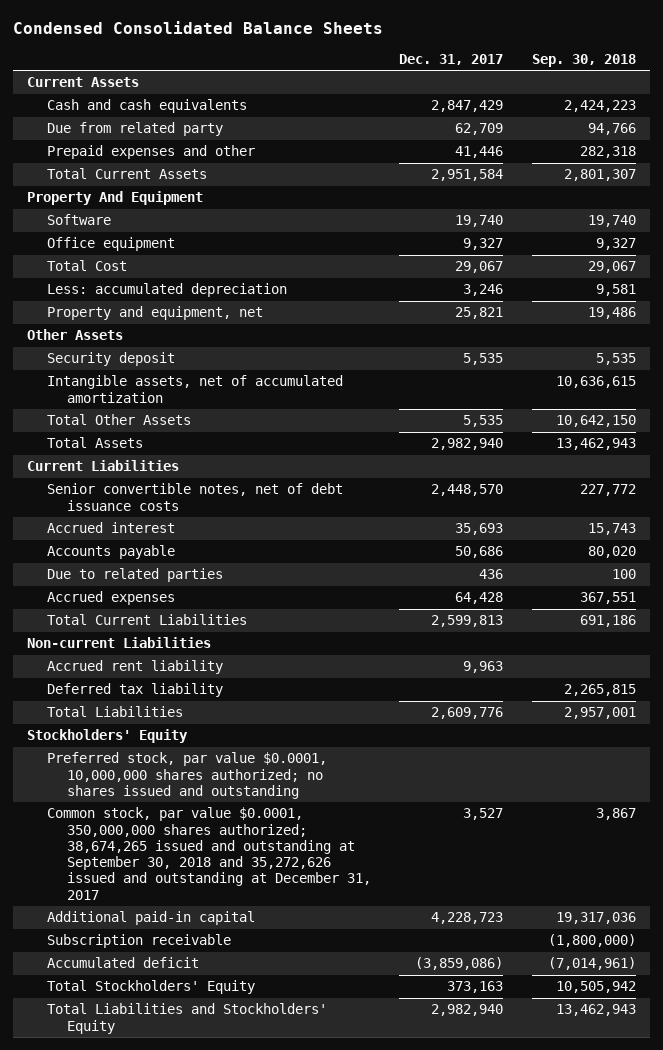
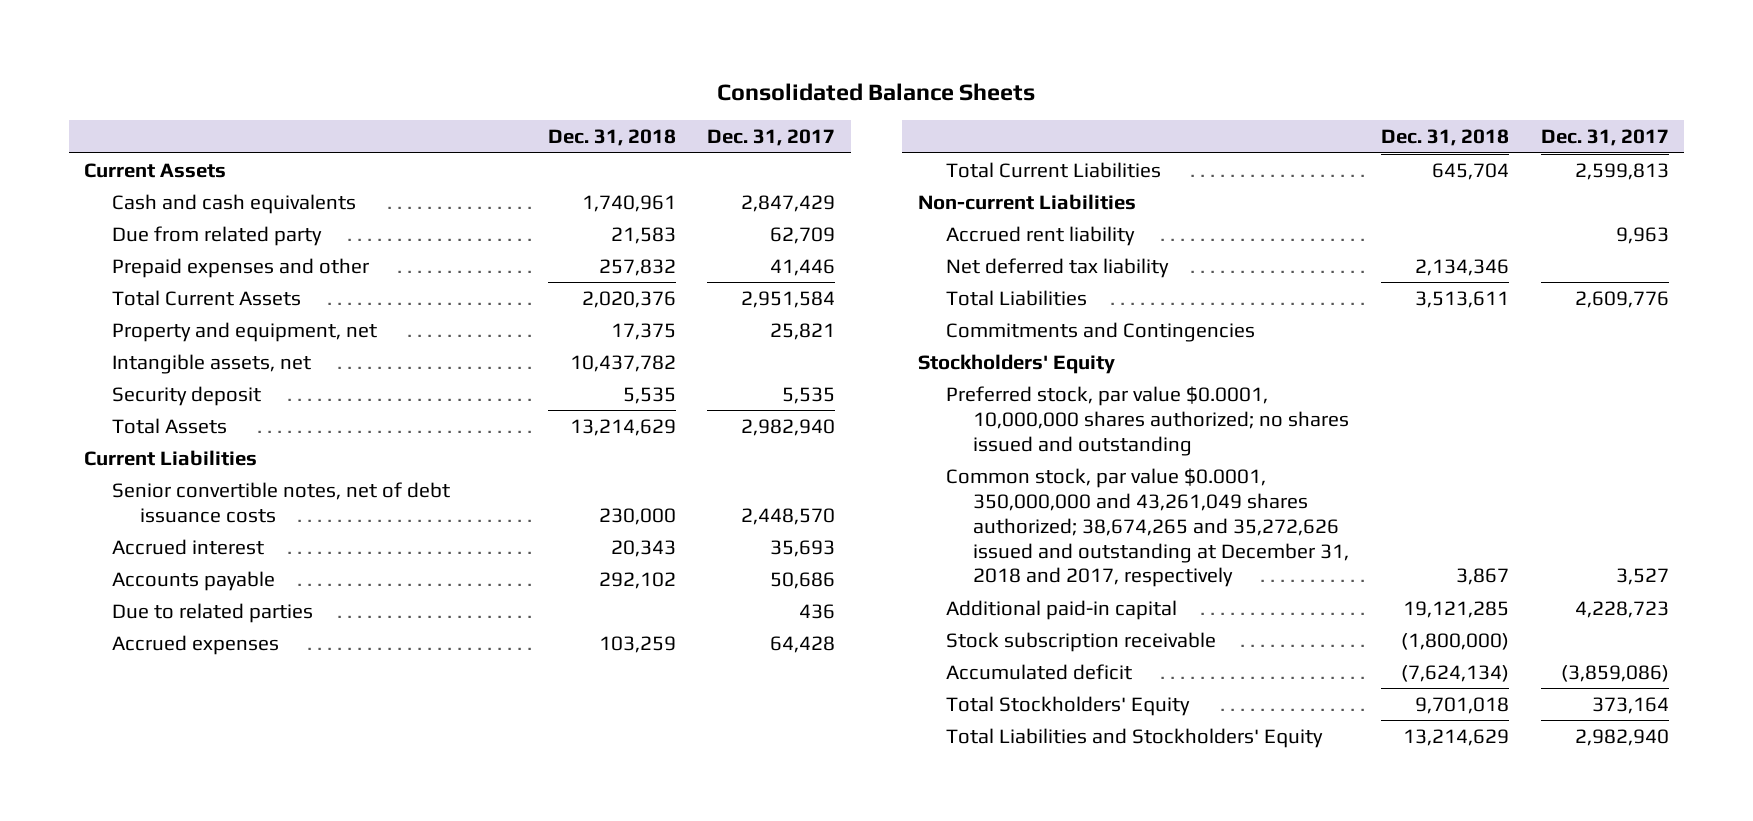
[12,20,383,34] Condensed Consolidated Balance Sheets -> [717,83,1036,102] Consolidated Balance Sheets
[531,53,636,67] Sep. 30, 2018 -> none
none -> [547,129,676,147] Dec. 31, 2018
[26,191,203,206] Property And Equipment -> none
[46,214,111,226] Software -> none
[46,237,175,252] Office equipment -> none
[46,260,127,272] Total Cost -> none
[46,283,287,298] Less: accumulated depreciation -> none
[26,329,123,341] Other Assets -> none
none -> [112,353,312,374] Intangible assets, net
[46,375,343,403] Intangible assets, net of accumulated amortization -> none
[46,414,191,426] Total Other Assets -> none
[46,683,223,698] Deferred tax liability -> [945,257,1169,278] Net deferred tax liability
none -> [945,321,1255,342] Commitments and Contingencies
[46,807,371,900] Common stock, par value $0.0001, 350,000,000 shares authorized; 38,674,265 issued and outstanding at September 30, 2018 and 35,272,626 issued and outstanding at December 31, 2017 -> [945,467,1350,588] Common stock, par value $0.0001, 350,000,000 and 43,261,049 shares authorized; 38,674,265 and 35,272,626 issued and outstanding at December 31, 2018 and 2017, respectively
[46,934,231,949] Subscription receivable -> [945,631,1216,652] Stock subscription receivable
[447,981,504,994] 373,163 -> [1591,696,1669,714] 373,164

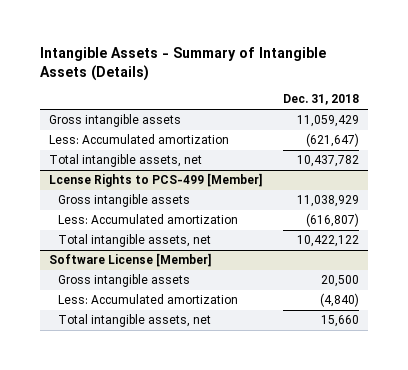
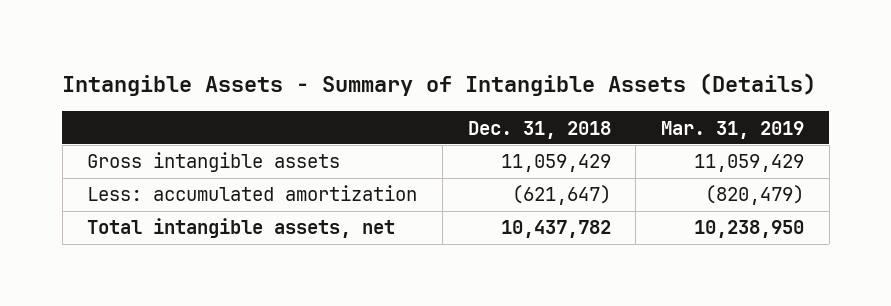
none -> [661,120,805,139] Mar. 31, 2019
[49,134,230,145] Less: Accumulated amortization -> [87,185,418,202] Less: accumulated amortization
[49,173,264,188] Lcense Rights to PCS-499 [Member] -> none
[58,194,191,208] Gross intangible assets -> none
[58,214,239,225] Less: Accumulated amortization -> none
[58,234,212,248] Total intangible assets, net -> none
[49,253,213,268] Software License [Member] -> none
[58,274,191,288] Gross intangible assets -> none
[58,294,239,305] Less: Accumulated amortization -> none
[58,314,212,328] Total intangible assets, net -> none

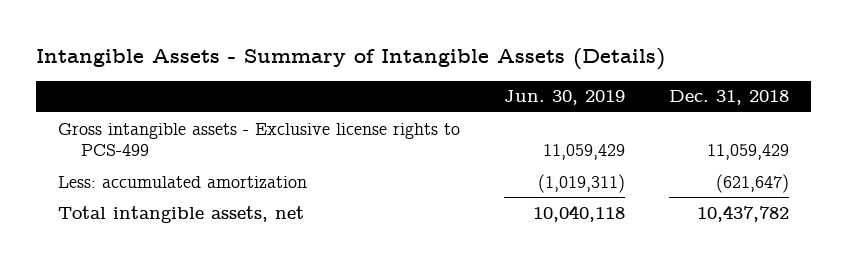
[661,120,805,139] Mar. 31, 2019 -> none
none -> [503,90,625,106] Jun. 30, 2019
[87,152,341,173] Gross intangible assets -> [57,122,460,157] Gross intangible assets - Exclusive license rights to PCS-499

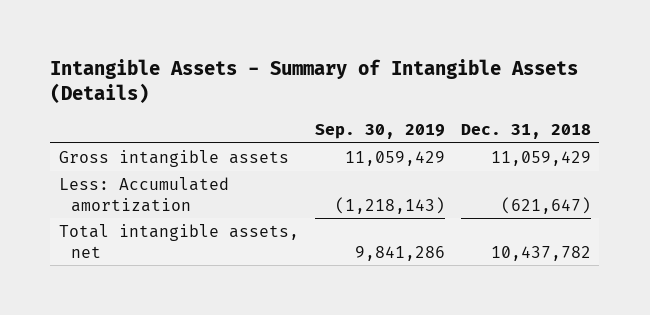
[503,90,625,106] Jun. 30, 2019 -> none
none -> [314,123,445,139] Sep. 30, 2019
[57,122,460,157] Gross intangible assets - Exclusive license rights to PCS-499 -> [58,149,289,167] Gross intangible assets
[57,175,307,188] Less: accumulated amortization -> [58,176,229,212] Less: Accumulated amortization

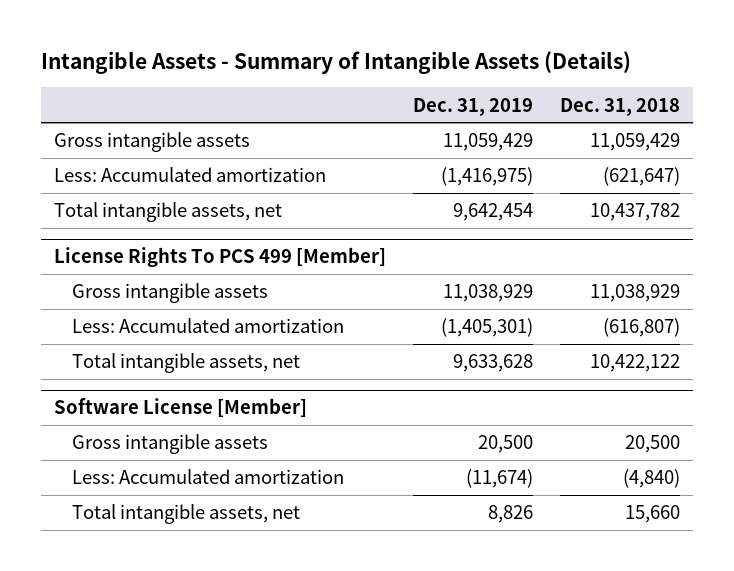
[314,123,445,139] Sep. 30, 2019 -> none
none -> [412,97,533,116] Dec. 31, 2019
none -> [54,247,387,268] License Rights To PCS 499 [Member]
none -> [71,283,268,304] Gross intangible assets
none -> [71,318,344,334] Less: Accumulated amortization
none -> [71,353,300,374] Total intangible assets, net
none -> [54,398,308,418] Software License [Member]
none -> [71,434,268,455] Gross intangible assets
none -> [71,469,344,485] Less: Accumulated amortization
none -> [71,504,300,525] Total intangible assets, net

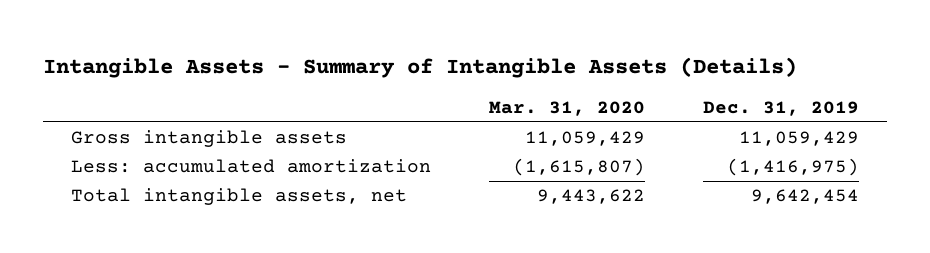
[559,97,680,116] Dec. 31, 2018 -> none
none -> [488,100,645,116] Mar. 31, 2020
[54,167,327,183] Less: Accumulated amortization -> [71,159,432,174] Less: accumulated amortization
[54,247,387,268] License Rights To PCS 499 [Member] -> none
[71,283,268,304] Gross intangible assets -> none
[71,318,344,334] Less: Accumulated amortization -> none
[71,353,300,374] Total intangible assets, net -> none
[54,398,308,418] Software License [Member] -> none
[71,434,268,455] Gross intangible assets -> none
[71,469,344,485] Less: Accumulated amortization -> none
[71,504,300,525] Total intangible assets, net -> none

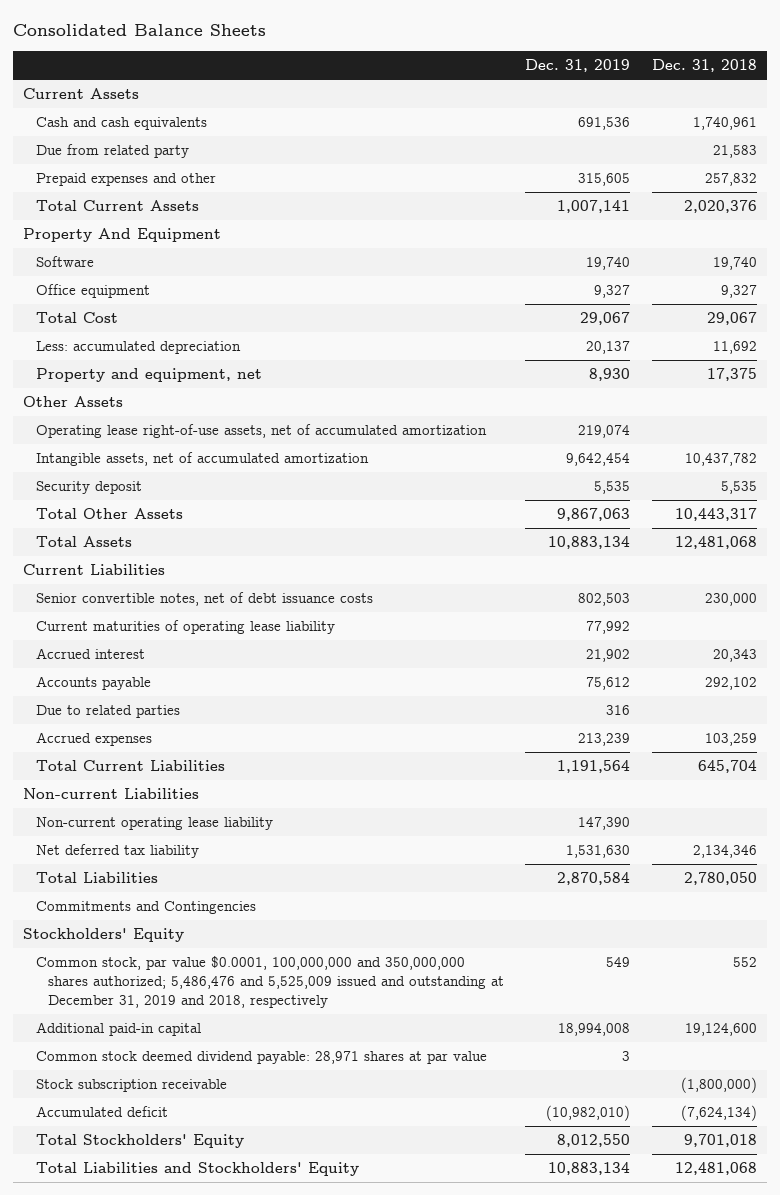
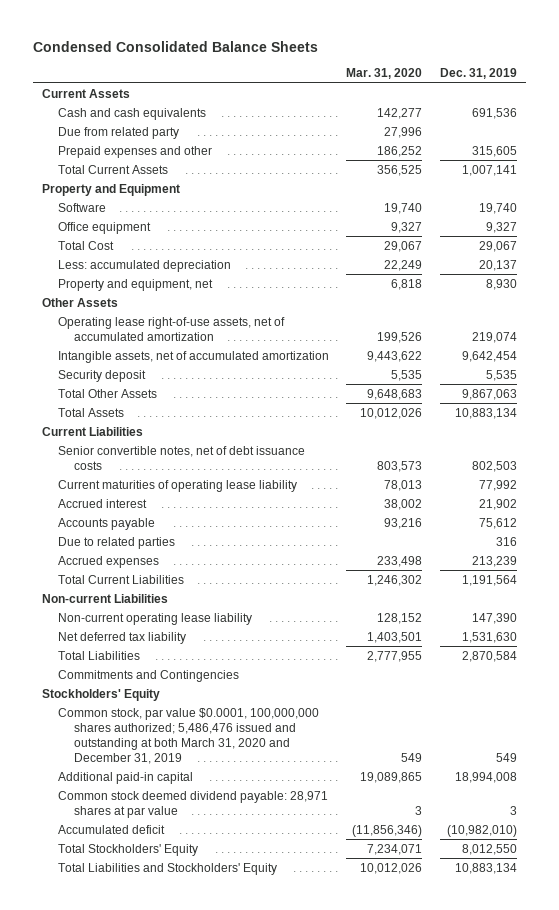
[12,23,266,36] Consolidated Balance Sheets -> [32,40,318,52] Condensed Consolidated Balance Sheets
[651,58,757,72] Dec. 31, 2018 -> none
none -> [346,68,423,80] Mar. 31, 2020
[23,228,222,243] Property And Equipment -> [41,183,180,196] Property and Equipment
[35,956,505,1009] Common stock, par value $0.0001, 100,000,000 and 350,000,000 shares authorized; 5,486,476 and 5,525,009 issued and outstanding at December 31, 2019 and 2018, respectively -> [57,707,319,764] Common stock, par value $0.0001, 100,000,000 shares authorized; 5,486,476 issued and outstanding at both March 31, 2020 and December 31, 2019
[35,1079,227,1093] Stock subscription receivable -> none

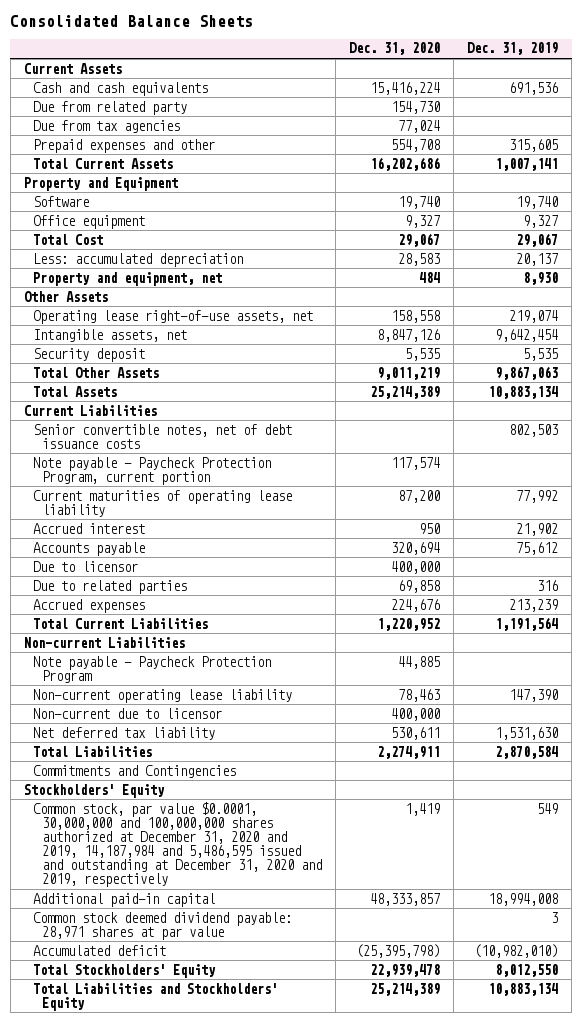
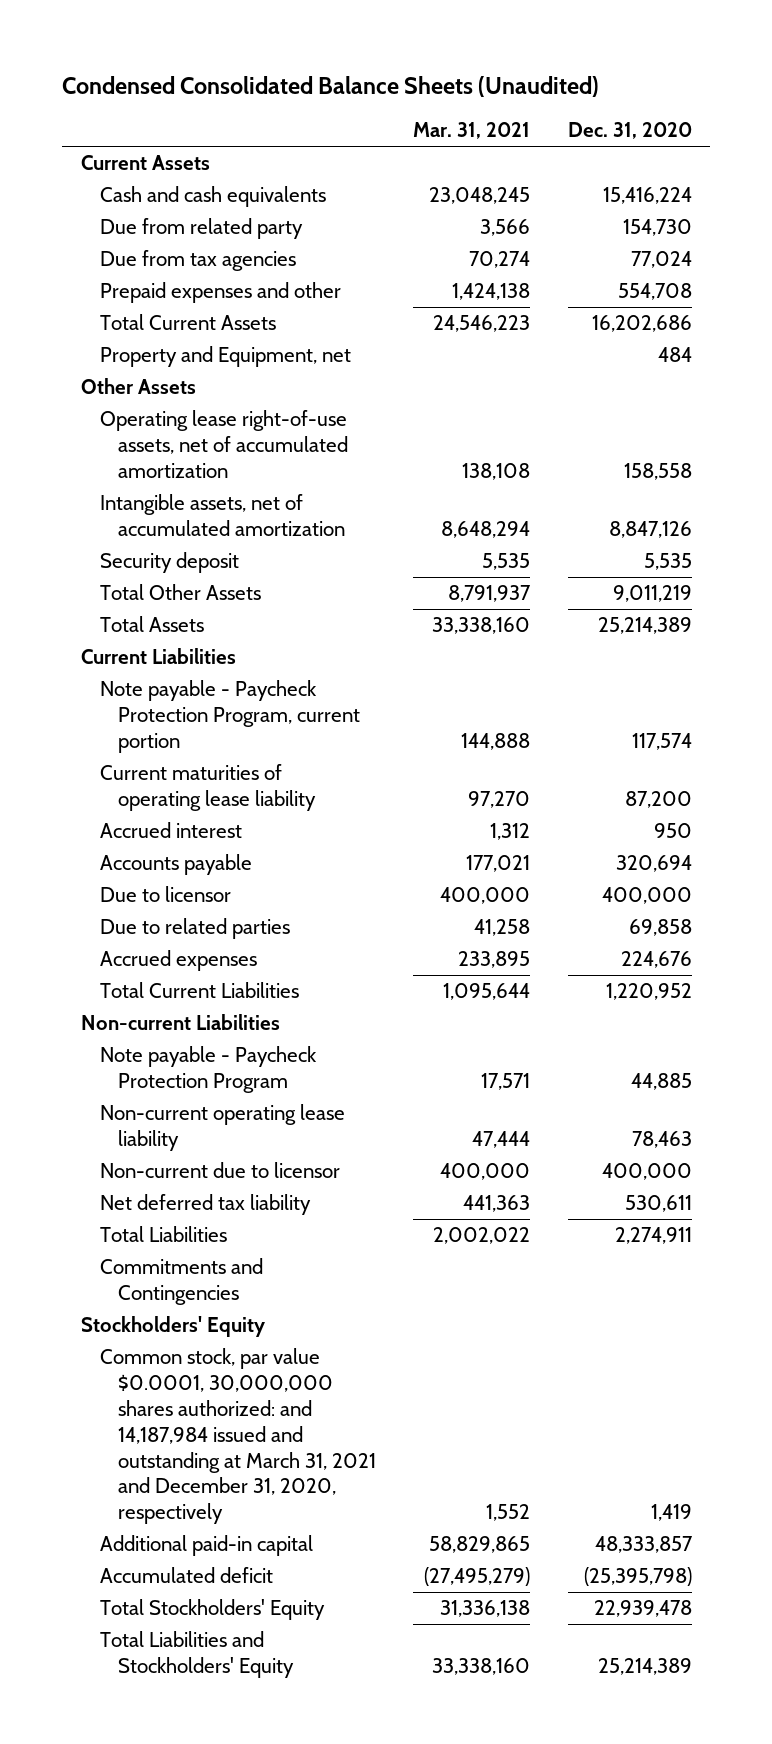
[10,15,254,28] Consolidated Balance Sheets -> [62,75,600,97] Condensed Consolidated Balance Sheets (Unaudited)
[467,42,559,56] Dec. 31, 2019 -> none
none -> [413,122,531,140] Mar. 31, 2021
[23,176,178,191] Property and Equipment -> none
[32,195,89,207] Software -> none
[32,214,145,229] Office equipment -> none
[32,233,103,245] Total Cost -> none
[32,252,243,267] Less: accumulated depreciation -> none
[32,271,222,286] Property and equipment, net -> [99,346,351,368] Property and Equipment, net
[32,309,313,324] Operating lease right-of-use assets, net -> [99,410,349,478] Operating lease right-of-use assets, net of accumulated amortization
[32,328,187,342] Intangible assets, net -> [99,494,346,537] Intangible assets, net of accumulated amortization
[32,423,292,449] Senior convertible notes, net of debt issuance costs -> none
[32,801,322,888] Common stock, par value $0.0001, 30,000,000 and 100,000,000 shares authorized at December 31, 2020 and 2019, 14,187,984 and 5,486,595 issued and outstanding at December 31, 2020 and 2019, respectively -> [99,1348,377,1525] Common stock, par value $0.0001, 30,000,000 shares authorized: and 14,187,984 issued and outstanding at March 31, 2021 and December 31, 2020, respectively
[32,911,292,940] Common stock deemed dividend payable: 28,971 shares at par value -> none

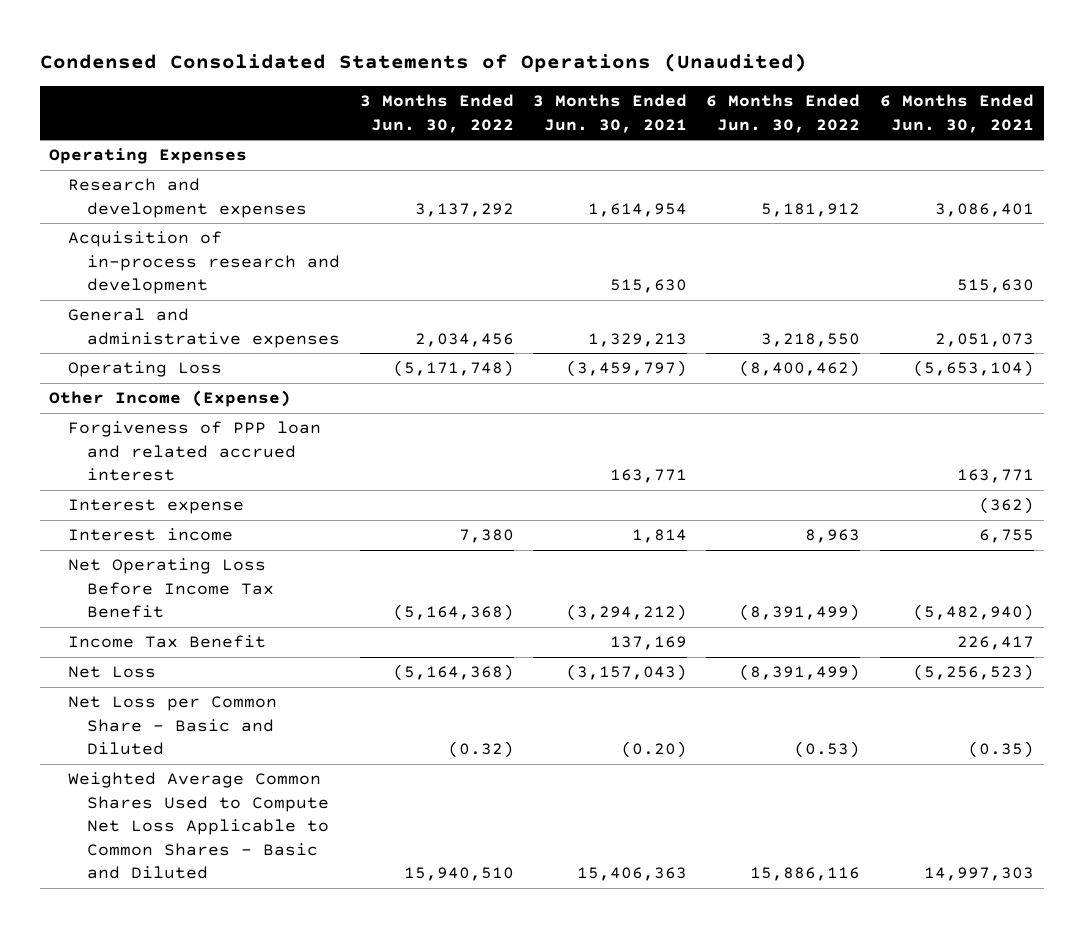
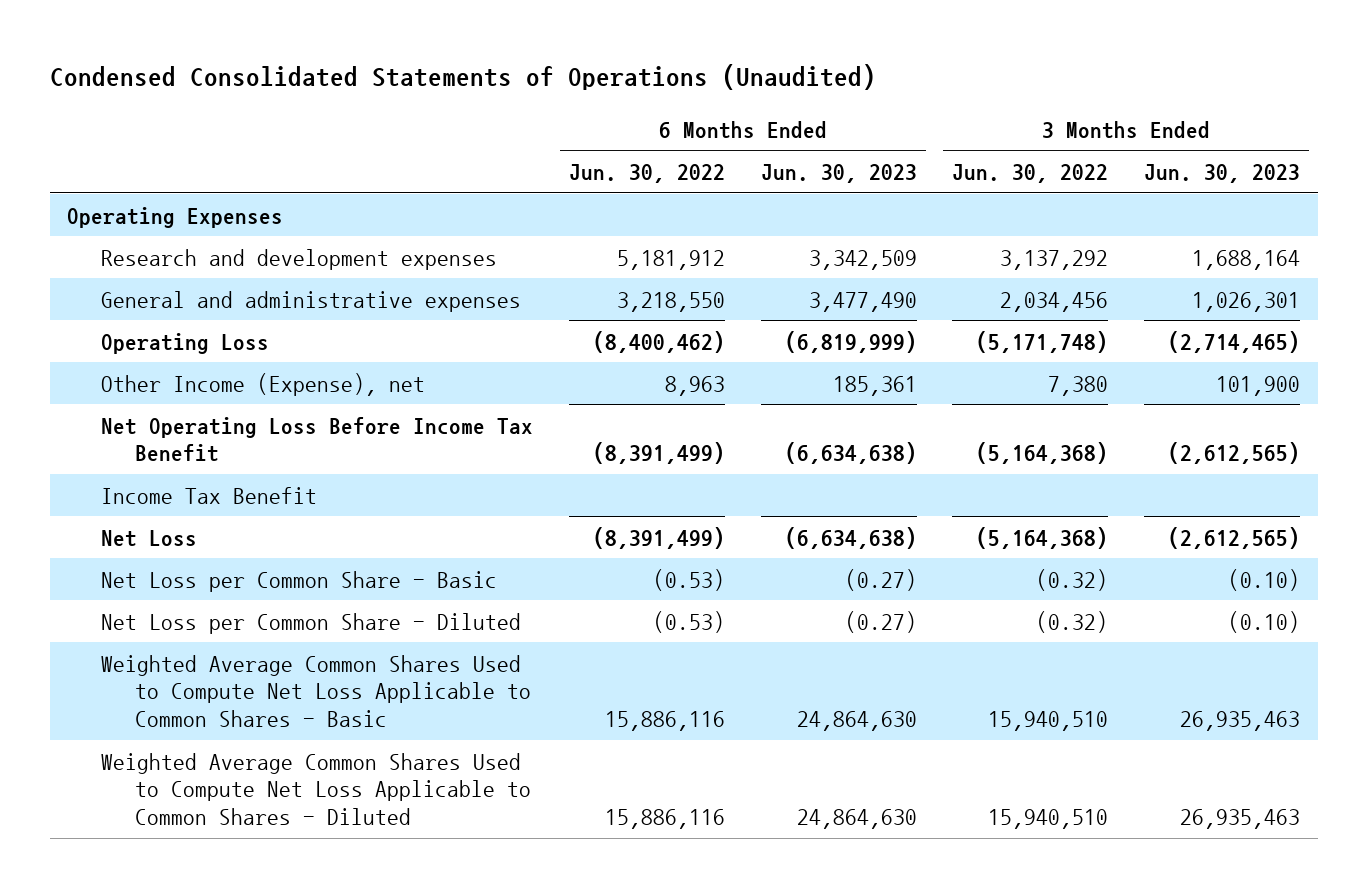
[533,94,688,133] 3 Months Ended Jun. 30, 2021 -> none
[879,94,1034,133] 6 Months Ended Jun. 30, 2021 -> none
none -> [760,164,917,184] Jun. 30, 2023
none -> [1143,164,1300,184] Jun. 30, 2023
[68,231,341,295] Acquisition of in-process research and development -> none
[49,390,292,408] Other Income (Expense) -> none
[68,421,322,482] Forgiveness of PPP loan and related accrued interest -> none
[68,499,245,515] Interest expense -> none
[68,528,234,542] Interest income -> [101,372,426,396] Other Income (Expense), net
[68,696,278,756] Net Loss per Common Share - Basic and Diluted -> [101,570,498,592] Net Loss per Common Share - Basic
none -> [101,612,522,634] Net Loss per Common Share - Diluted
[68,772,330,880] Weighted Average Common Shares Used to Compute Net Loss Applicable to Common Shares - Basic and Diluted -> [101,654,532,728] Weighted Average Common Shares Used to Compute Net Loss Applicable to Common Shares - Basic
none -> [101,752,532,826] Weighted Average Common Shares Used to Compute Net Loss Applicable to Common Shares - Diluted

